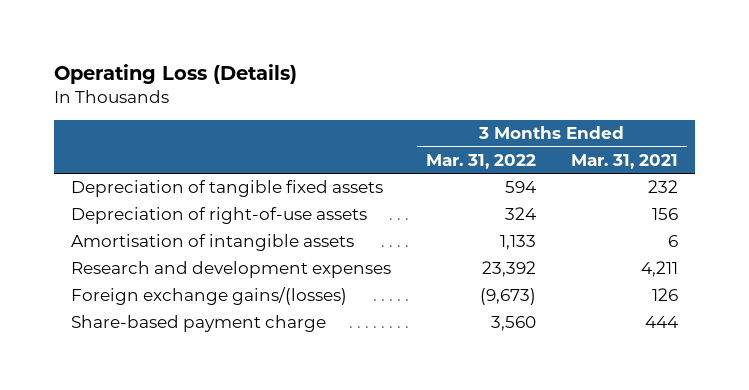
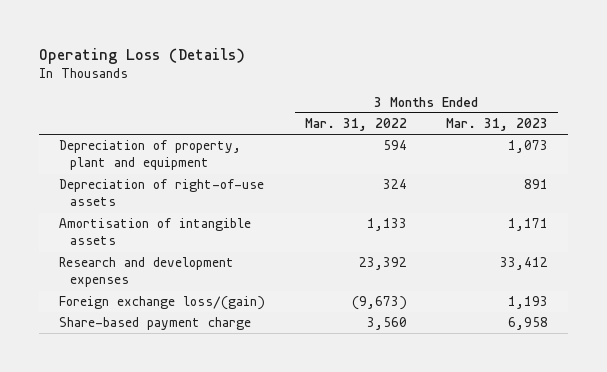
[570,153,678,169] Mar. 31, 2021 -> none
none -> [445,118,548,132] Mar. 31, 2023
[71,180,384,198] Depreciation of tangible fixed assets -> [59,140,242,171] Depreciation of property, plant and equipment
[71,287,348,306] Foreign exchange gains/(losses) -> [59,296,266,311] Foreign exchange loss/(gain)

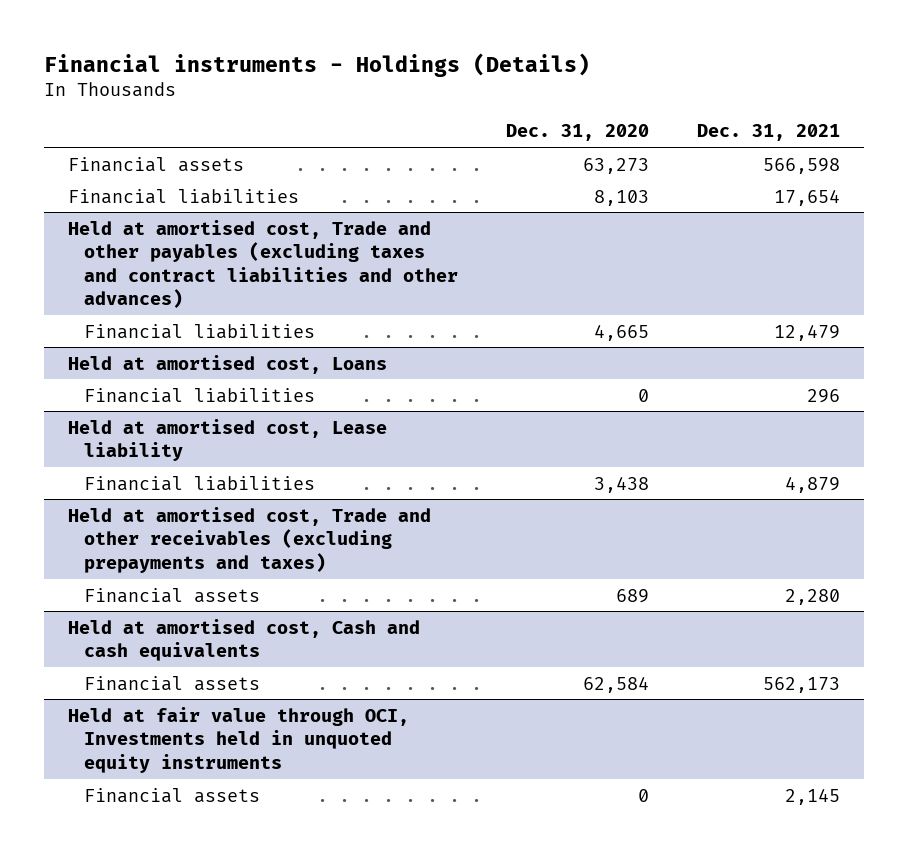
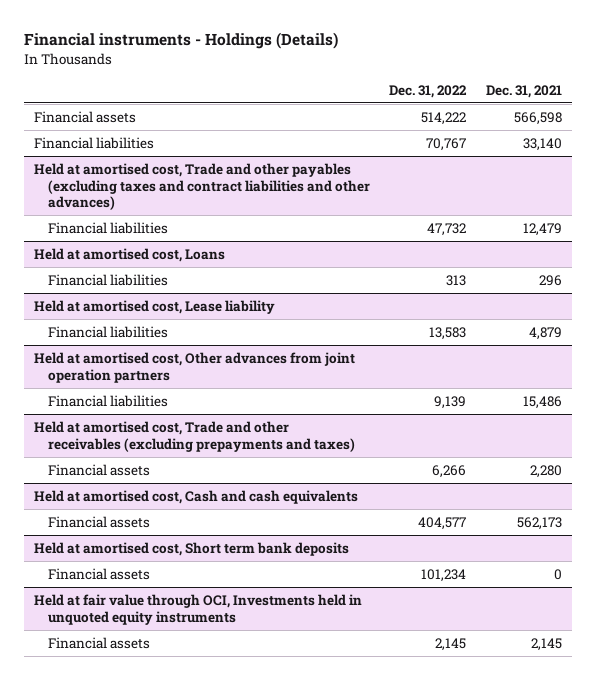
[506,124,650,142] Dec. 31, 2020 -> none
none -> [389,84,468,98] Dec. 31, 2022
[774,189,841,206] 17,654 -> [523,137,563,151] 33,140
none -> [34,351,356,383] Held at amortised cost, Other advances from joint operation partners
none -> [47,394,168,407] Financial liabilities
none -> [34,541,350,556] Held at amortised cost, Short term bank deposits
none -> [47,567,150,580] Financial assets

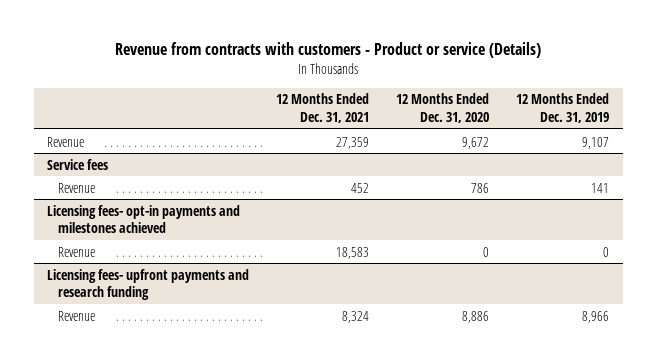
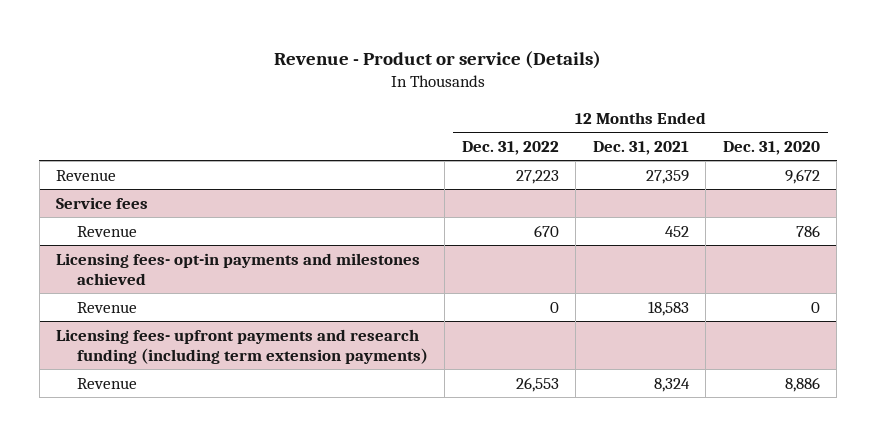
[115,42,542,59] Revenue from contracts with customers - Product or service (Details) -> [273,50,601,69] Revenue - Product or service (Details)
[516,93,610,123] 12 Months Ended Dec. 31, 2019 -> none
none -> [461,140,559,155] Dec. 31, 2022
[47,268,250,300] Licensing fees- upfront payments and research funding -> [56,328,428,364] Licensing fees- upfront payments and research funding (including term extension payments)

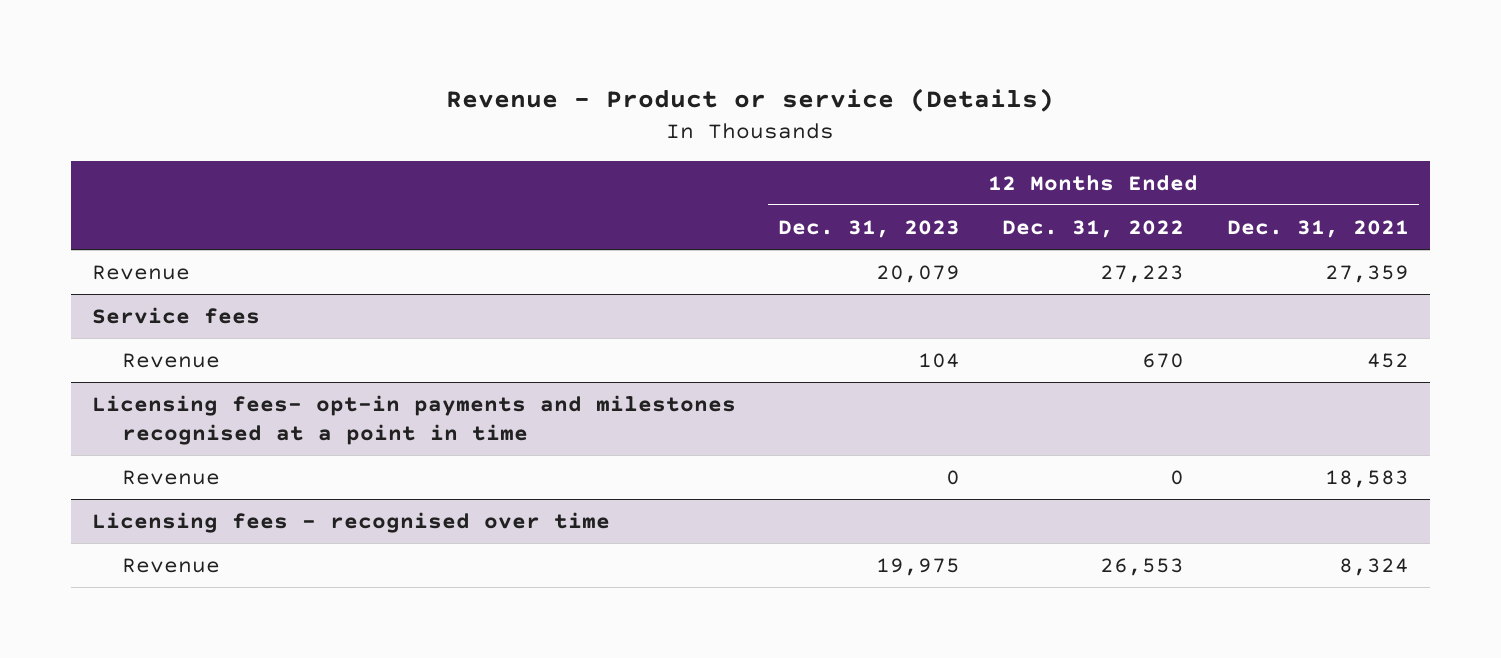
[722,140,820,155] Dec. 31, 2020 -> none
none -> [778,219,961,238] Dec. 31, 2023
[56,252,421,285] Licensing fees- opt-in payments and milestones achieved -> [92,394,737,445] Licensing fees- opt-in payments and milestones recognised at a point in time
[56,328,428,364] Licensing fees- upfront payments and research funding (including term extension payments) -> [92,511,611,533] Licensing fees - recognised over time

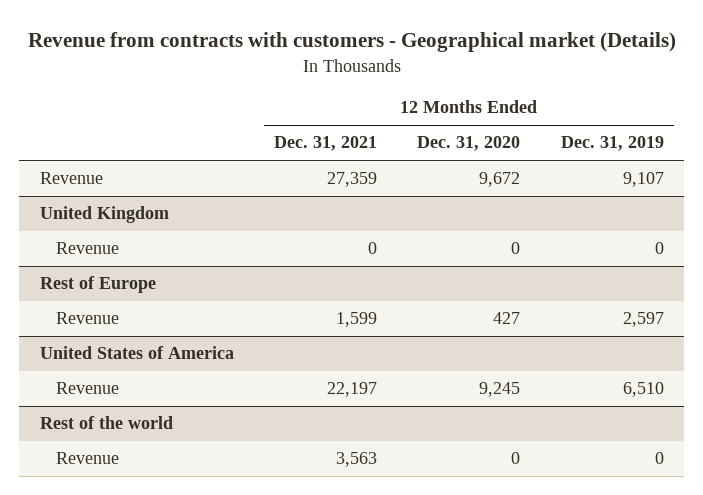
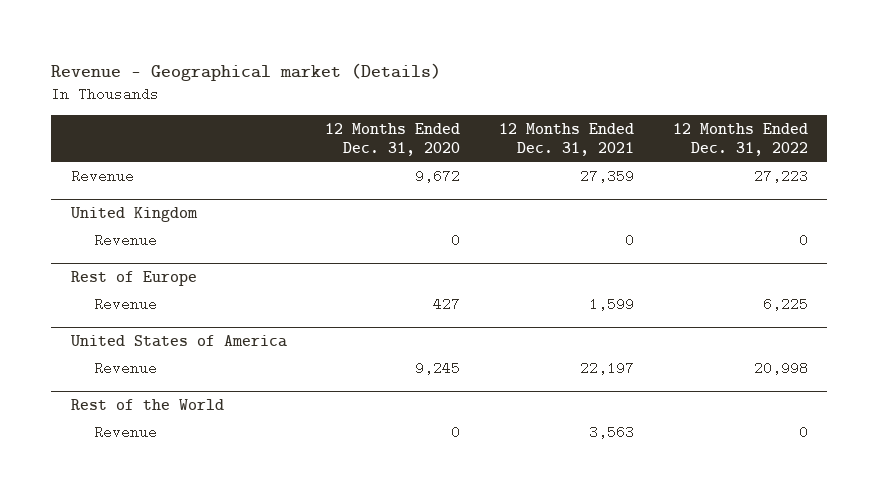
[27,32,676,53] Revenue from contracts with customers - Geographical market (Details) -> [51,62,442,81] Revenue - Geographical market (Details)
[560,136,664,152] Dec. 31, 2019 -> none
none -> [672,122,808,157] 12 Months Ended Dec. 31, 2022
[39,416,173,430] Rest of the world -> [70,399,224,411] Rest of the World

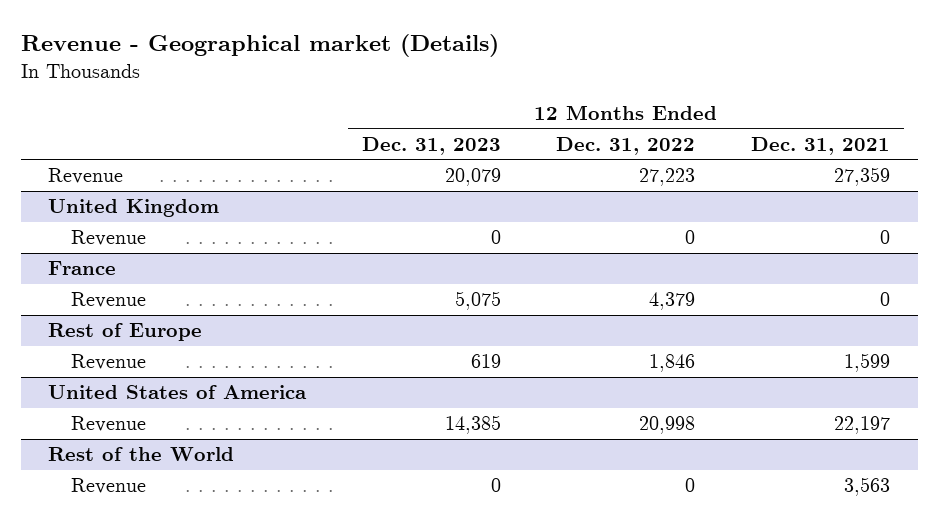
[325,122,461,157] 12 Months Ended Dec. 31, 2020 -> none
none -> [361,136,501,155] Dec. 31, 2023
none -> [48,261,117,276] France
none -> [70,292,146,309] Revenue
[762,297,808,312] 6,225 -> [649,354,696,373] 1,846

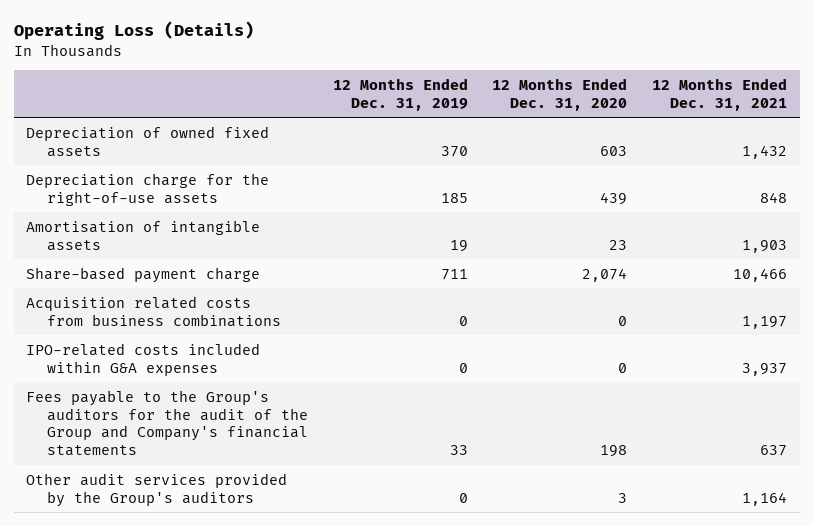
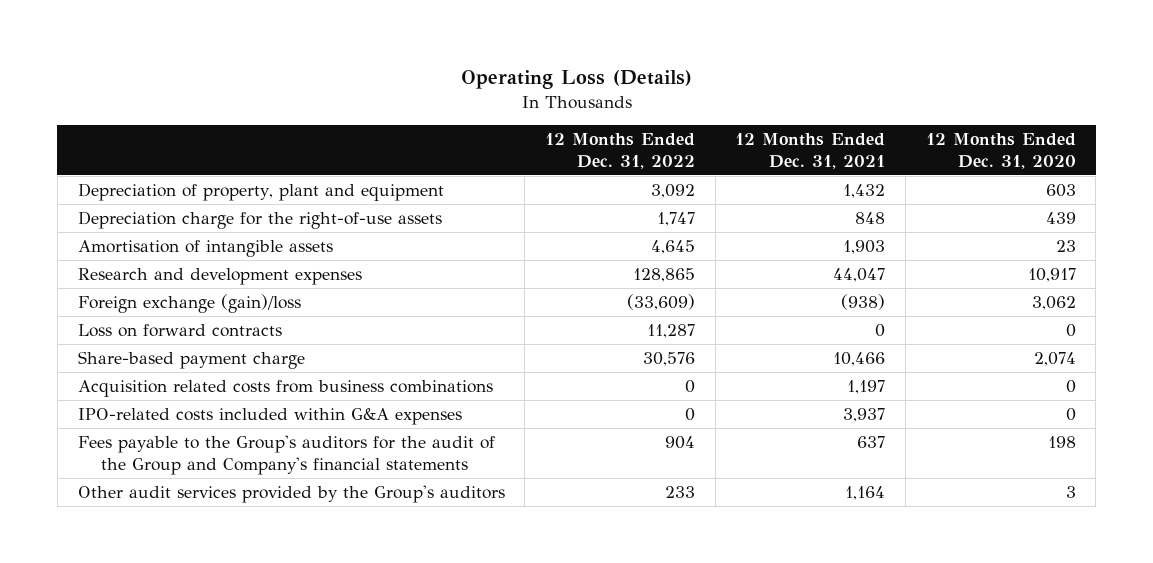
[332,77,468,111] 12 Months Ended Dec. 31, 2019 -> none
none -> [544,133,695,169] 12 Months Ended Dec. 31, 2022
[25,125,269,157] Depreciation of owned fixed assets -> [77,183,444,202] Depreciation of property, plant and equipment
none -> [77,268,362,286] Research and development expenses
none -> [77,294,301,314] Foreign exchange (gain)/loss
none -> [77,324,282,338] Loss on forward contracts

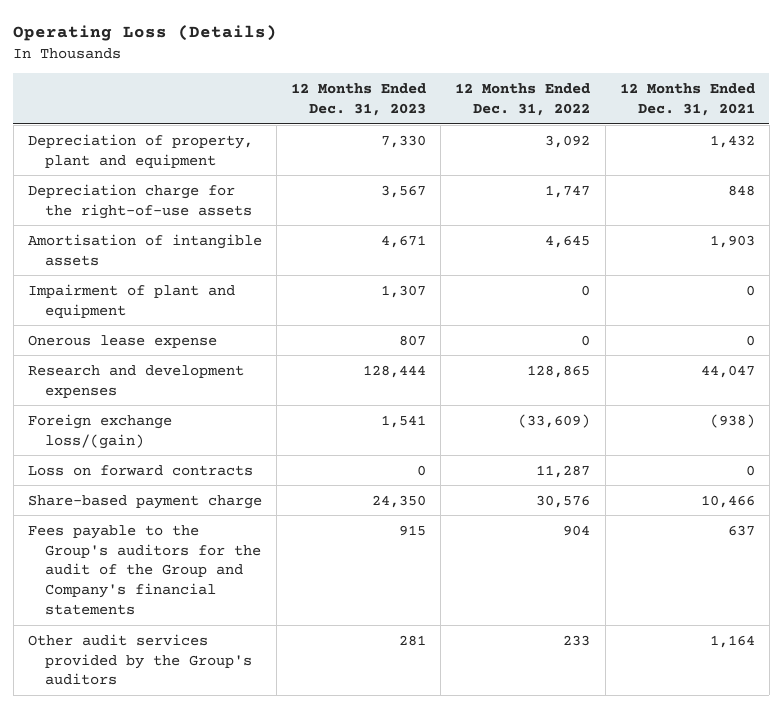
[925,133,1076,169] 12 Months Ended Dec. 31, 2020 -> none
none -> [291,83,427,116] 12 Months Ended Dec. 31, 2023
none -> [27,283,235,318] Impairment of plant and equipment
none -> [27,334,217,348] Onerous lease expense
[77,294,301,314] Foreign exchange (gain)/loss -> [27,413,172,449] Foreign exchange loss/(gain)
[77,380,493,398] Acquisition related costs from business combinations -> none
[77,408,462,426] IPO-related costs included within G&A expenses -> none

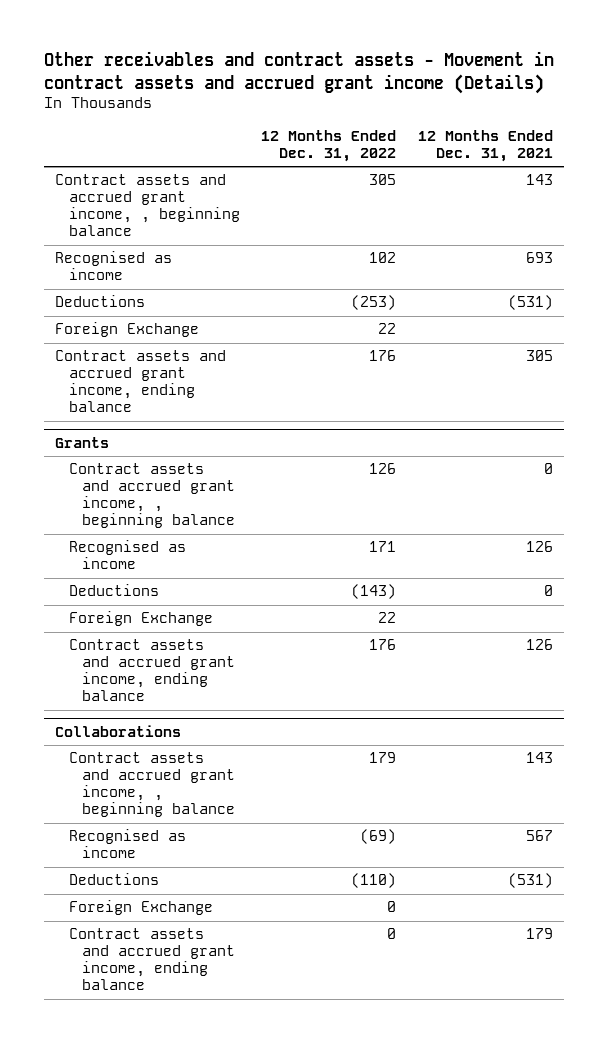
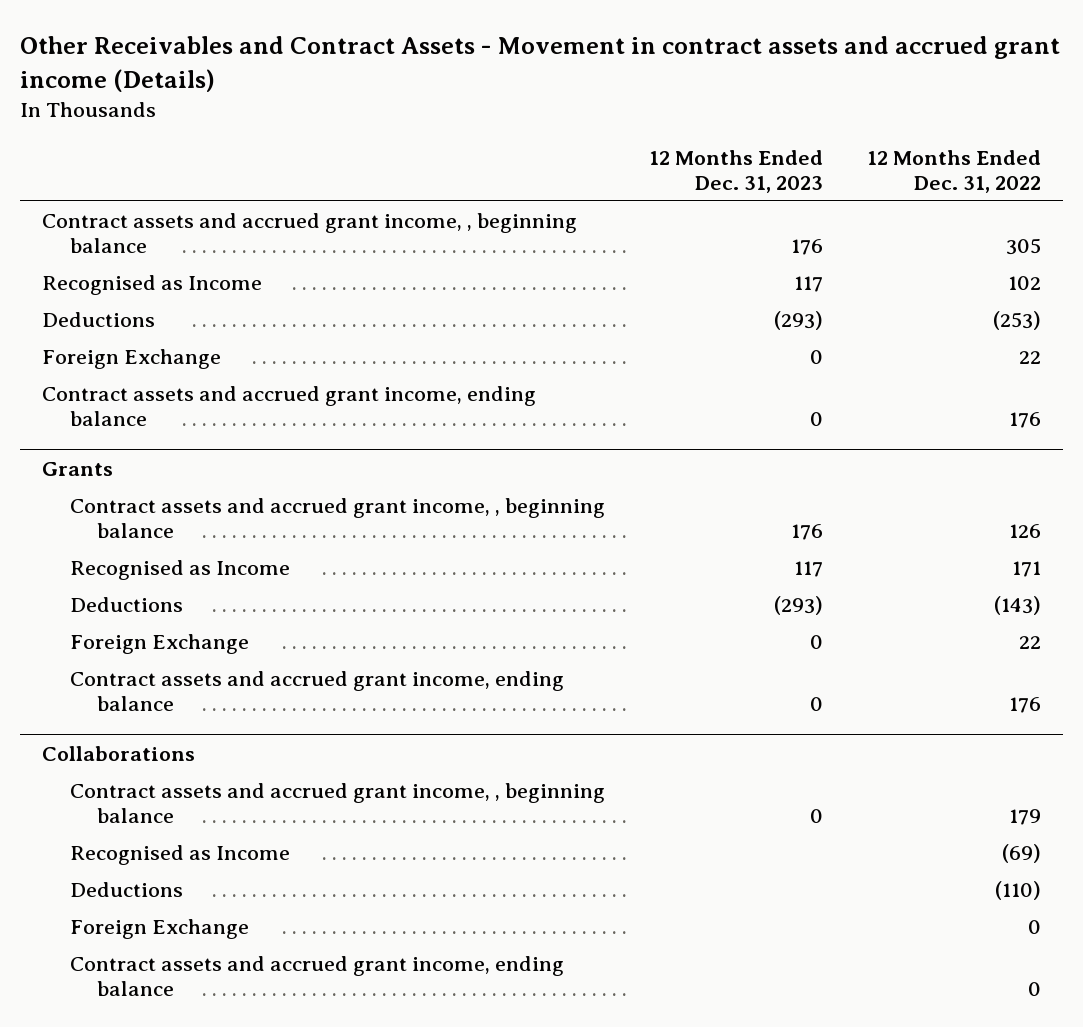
[44,51,555,94] Other receivables and contract assets - Movement in contract assets and accrued grant income (Details) -> [20,35,1061,92] Other Receivables and Contract Assets - Movement in contract assets and accrued grant income (Details)
[417,129,553,162] 12 Months Ended Dec. 31, 2021 -> none
none -> [648,149,823,193] 12 Months Ended Dec. 31, 2023
[55,251,173,281] Recognised as income -> [42,274,263,295] Recognised as Income
[68,540,186,570] Recognised as income -> [69,559,290,580] Recognised as Income
[68,829,186,859] Recognised as income -> [69,844,290,865] Recognised as Income

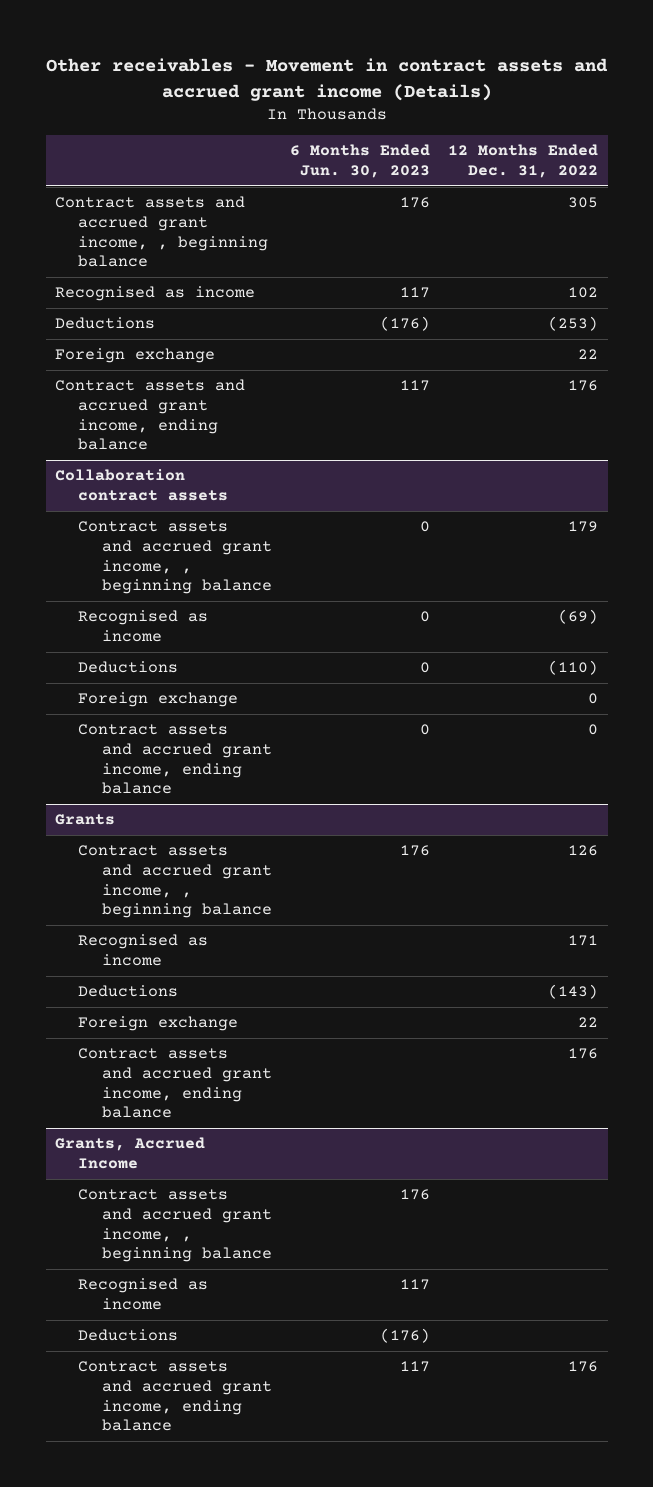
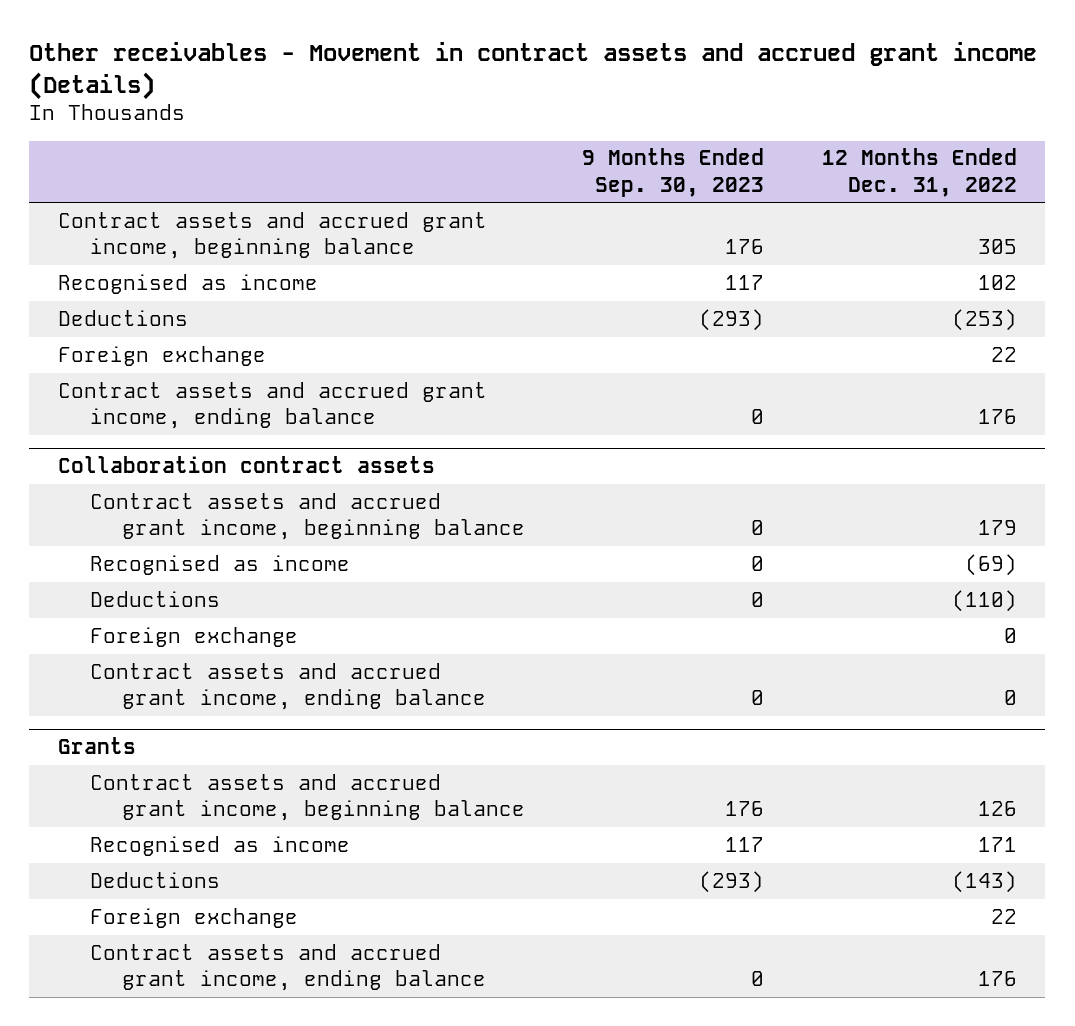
[290,144,431,179] 6 Months Ended Jun. 30, 2023 -> none
none -> [582,148,765,197] 9 Months Ended Sep. 30, 2023
[54,196,269,268] Contract assets and accrued grant income, , beginning balance -> [57,211,487,260] Contract assets and accrued grant income, beginning balance
[78,521,272,595] Contract assets and accrued grant income, , beginning balance -> [89,492,526,541] Contract assets and accrued grant income, beginning balance
[78,845,272,919] Contract assets and accrued grant income, , beginning balance -> [89,773,526,822] Contract assets and accrued grant income, beginning balance
[54,1137,205,1169] Grants, Accrued Income -> none
[78,1189,272,1263] Contract assets and accrued grant income, , beginning balance -> none
[78,1278,209,1310] Recognised as income -> none
[78,1329,179,1342] Deductions -> none
[78,1361,272,1432] Contract assets and accrued grant income, ending balance -> none

